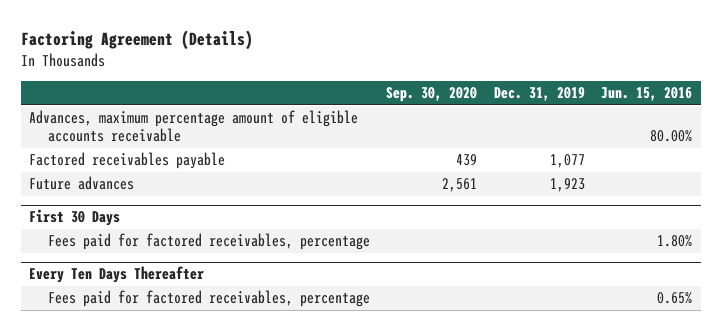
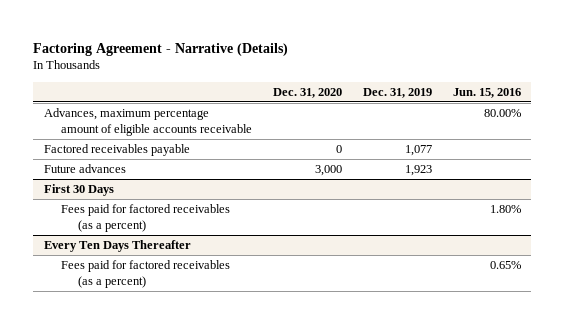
[21,29,254,50] Factoring Agreement (Details) -> [33,42,289,56] Factoring Agreement - Narrative (Details)
[386,87,478,103] Sep. 30, 2020 -> none
none -> [273,87,343,98] Dec. 31, 2020
[47,233,370,251] Fees paid for factored receivables, percentage -> [61,204,231,232] Fees paid for factored receivables (as a percent)
[47,290,370,308] Fees paid for factored receivables, percentage -> [61,260,231,288] Fees paid for factored receivables (as a percent)

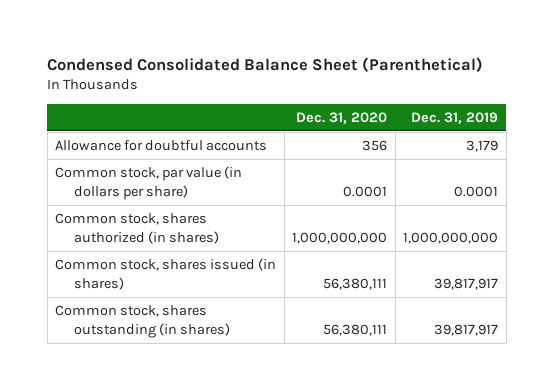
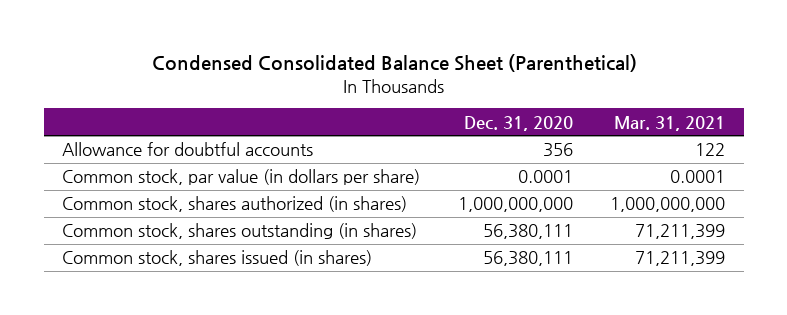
[411,111,499,124] Dec. 31, 2019 -> none
none -> [613,115,725,131] Mar. 31, 2021
[55,257,277,290] Common stock, shares issued (in shares) -> [62,250,373,267] Common stock, shares issued (in shares)

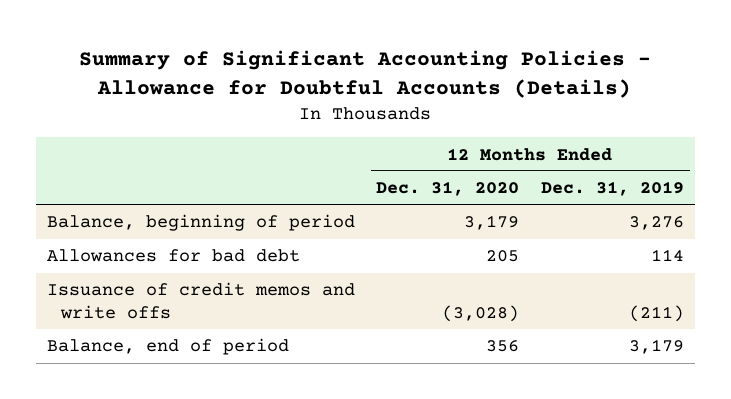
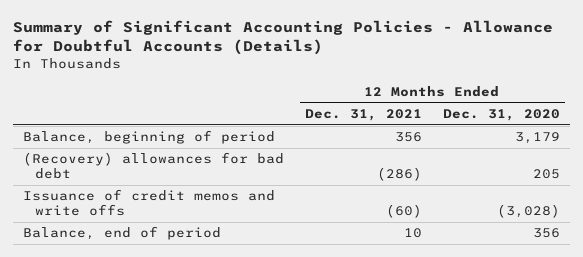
[541,181,685,197] Dec. 31, 2019 -> none
none -> [305,108,423,121] Dec. 31, 2021
[46,249,300,263] Allowances for bad debt -> [23,152,285,179] (Recovery) allowances for bad debt

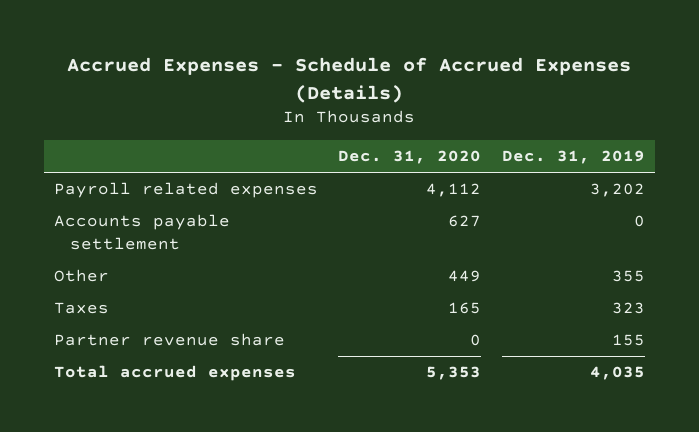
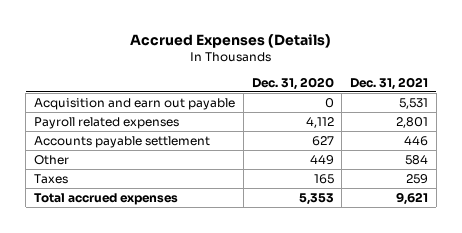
[67,57,632,103] Accrued Expenses - Schedule of Accrued Expenses (Details) -> [130,33,332,48] Accrued Expenses (Details)
[501,150,645,165] Dec. 31, 2019 -> none
none -> [350,76,429,90] Dec. 31, 2021
none -> [34,97,236,110] Acquisition and earn out payable
[53,333,285,347] Partner revenue share -> none

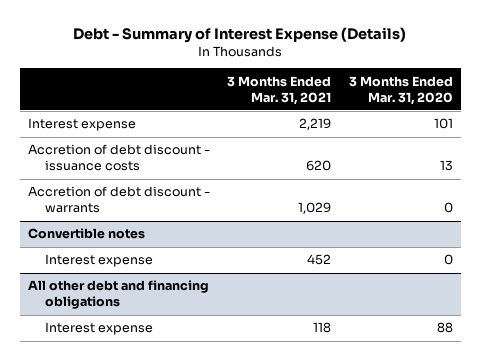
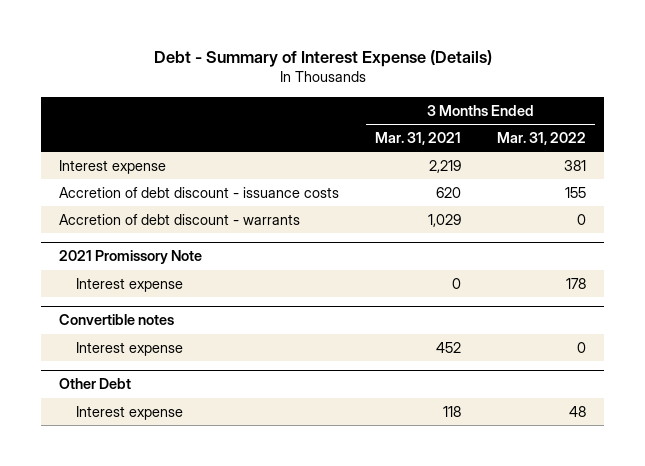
[348,75,453,105] 3 Months Ended Mar. 31, 2020 -> none
none -> [497,131,587,145] Mar. 31, 2022
none -> [58,250,202,265] 2021 Promissory Note
none -> [75,277,183,292] Interest expense
[28,280,210,310] All other debt and financing obligations -> [58,378,131,390] Other Debt

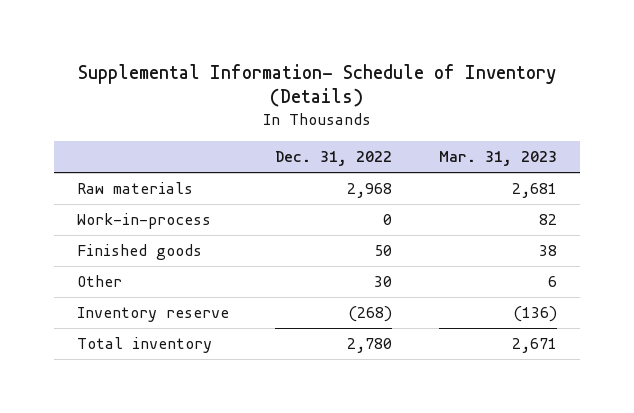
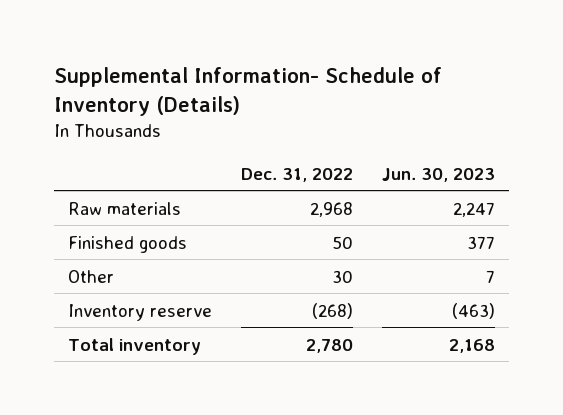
[438,151,557,167] Mar. 31, 2023 -> none
none -> [382,167,496,182] Jun. 30, 2023
[76,213,211,230] Work-in-process -> none

